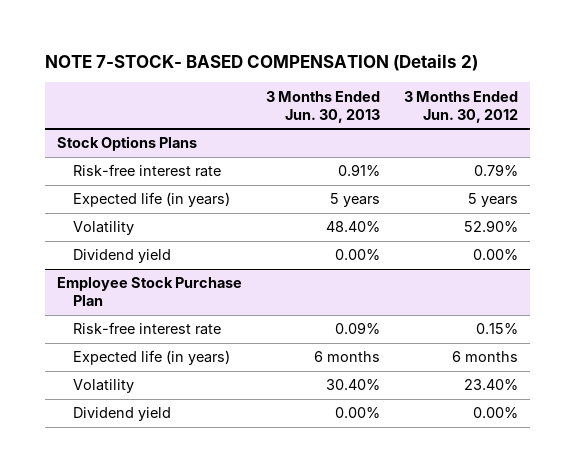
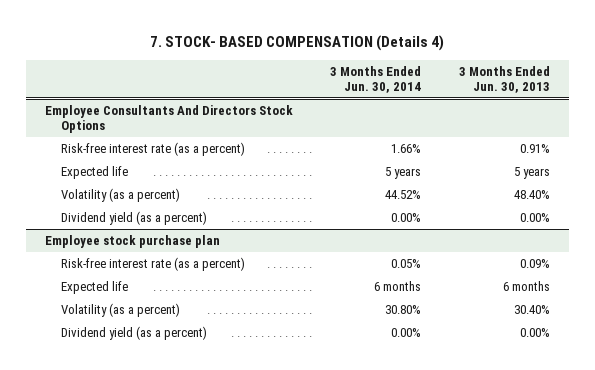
[45,53,479,71] NOTE 7-STOCK- BASED COMPENSATION (Details 2) -> [150,34,445,51] 7. STOCK- BASED COMPENSATION (Details 4)
[404,90,519,123] 3 Months Ended Jun. 30, 2012 -> none
none -> [330,65,422,94] 3 Months Ended Jun. 30, 2014
[57,136,198,152] Stock Options Plans -> none
none -> [45,105,294,134] Employee Consultants And Directors Stock Options
[72,164,221,178] Risk-free interest rate -> [60,142,245,157] Risk-free interest rate (as a percent)
[72,192,230,208] Expected life (in years) -> [60,166,128,180] Expected life
[72,221,134,236] Volatility -> [60,188,180,203] Volatility (as a percent)
[72,249,171,264] Dividend yield -> [60,211,207,226] Dividend yield (as a percent)
[57,277,243,307] Employee Stock Purchase Plan -> [45,235,221,249] Employee stock purchase plan
[72,322,221,336] Risk-free interest rate -> [60,257,245,272] Risk-free interest rate (as a percent)
[72,350,230,366] Expected life (in years) -> [60,281,128,295] Expected life
[72,379,134,394] Volatility -> [60,303,180,318] Volatility (as a percent)
[72,407,171,422] Dividend yield -> [60,326,207,341] Dividend yield (as a percent)

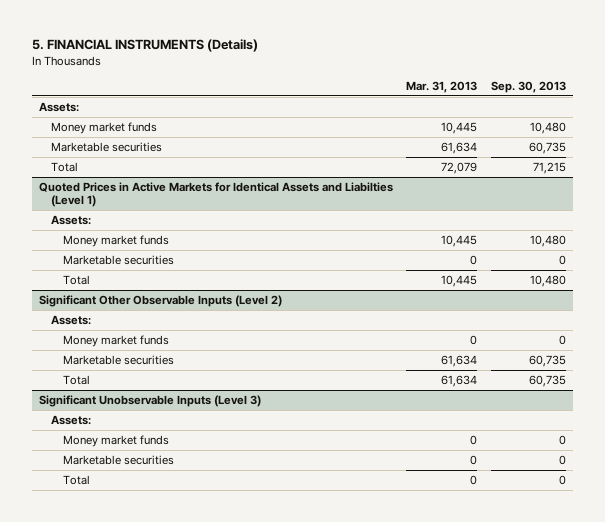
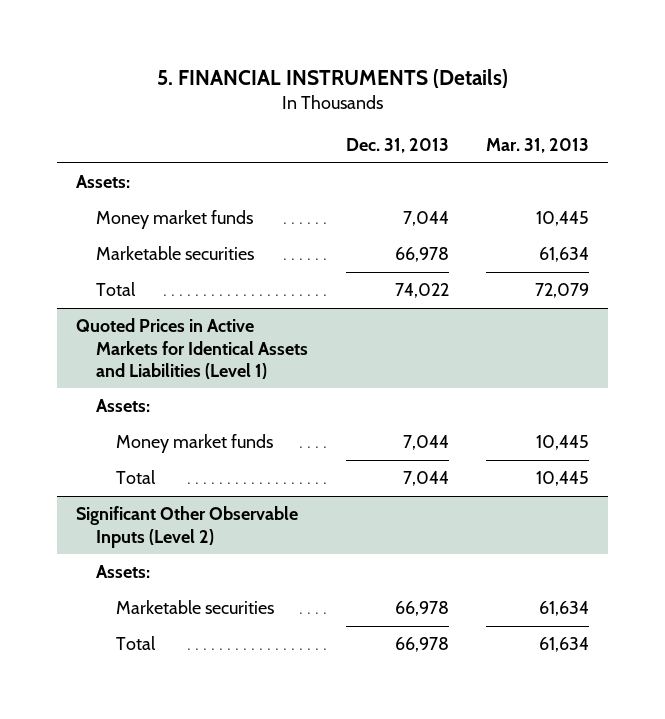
[491,80,567,93] Sep. 30, 2013 -> none
none -> [345,138,449,154] Dec. 31, 2013
[38,181,393,208] Quoted Prices in Active Markets for Identical Assets and Liabilties (Level 1) -> [75,318,308,379] Quoted Prices in Active Markets for Identical Assets and Liabilities (Level 1)
[62,254,174,265] Marketable securities -> none
[62,334,169,347] Money market funds -> none
[38,394,261,407] Significant Unobservable Inputs (Level 3) -> none
[50,414,91,425] Assets: -> none
[62,434,169,447] Money market funds -> none
[62,454,174,465] Marketable securities -> none
[62,474,90,485] Total -> none

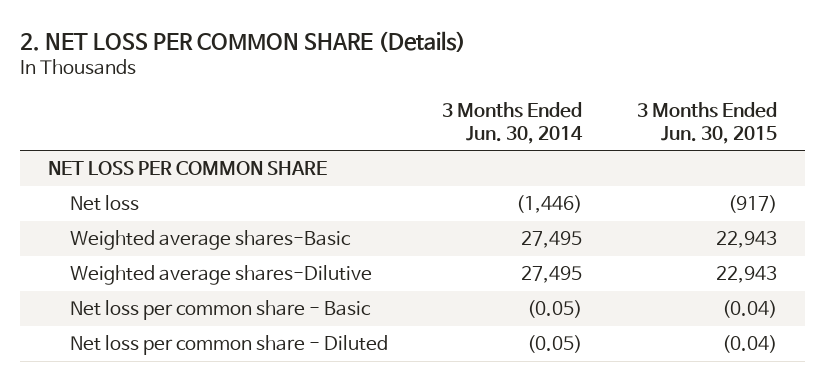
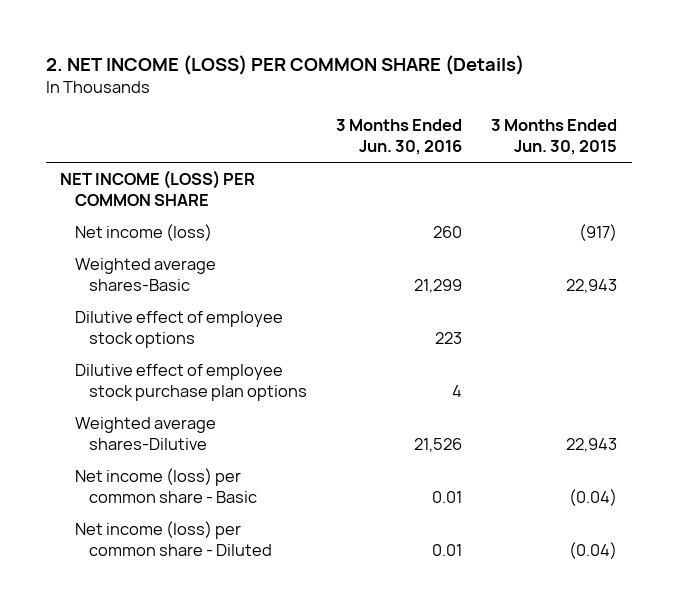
[20,31,467,53] 2. NET LOSS PER COMMON SHARE (Details) -> [45,55,524,76] 2. NET INCOME (LOSS) PER COMMON SHARE (Details)
[442,102,584,144] 3 Months Ended Jun. 30, 2014 -> none
none -> [336,119,463,156] 3 Months Ended Jun. 30, 2016
[47,161,327,176] NET LOSS PER COMMON SHARE -> [60,170,256,206] NET INCOME (LOSS) PER COMMON SHARE
[69,195,139,212] Net loss -> [74,224,212,242] Net income (loss)
none -> [74,311,283,348] Dilutive effect of employee stock options
none -> [74,364,308,401] Dilutive effect of employee stock purchase plan options
[69,300,371,321] Net loss per common share - Basic -> [74,468,258,503] Net income (loss) per common share - Basic
[69,335,388,356] Net loss per common share - Diluted -> [74,521,273,556] Net income (loss) per common share - Diluted

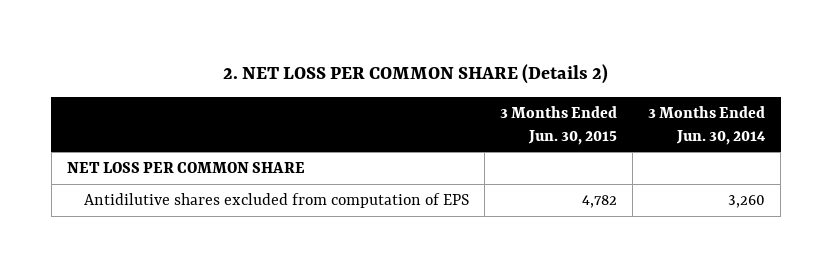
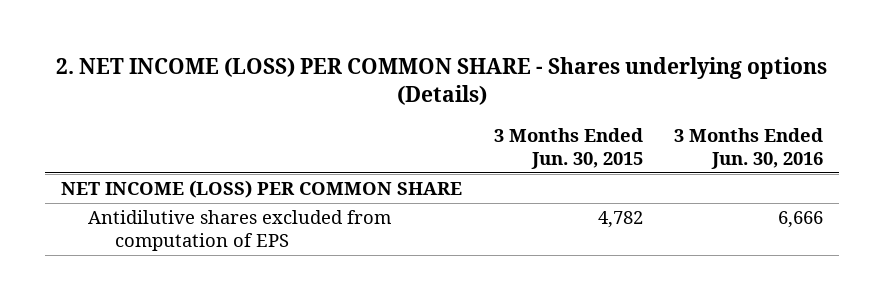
[223,64,609,85] 2. NET LOSS PER COMMON SHARE (Details 2) -> [56,56,828,106] 2. NET INCOME (LOSS) PER COMMON SHARE - Shares underlying options (Details)
[648,106,767,145] 3 Months Ended Jun. 30, 2014 -> none
none -> [674,127,824,170] 3 Months Ended Jun. 30, 2016
[66,162,305,174] NET LOSS PER COMMON SHARE -> [61,180,463,199] NET INCOME (LOSS) PER COMMON SHARE

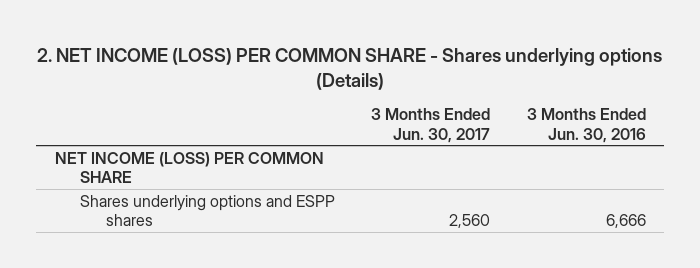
[493,127,643,170] 3 Months Ended Jun. 30, 2015 -> none
none -> [371,108,491,143] 3 Months Ended Jun. 30, 2017
[88,210,392,252] Antidilutive shares excluded from computation of EPS -> [80,194,336,226] Shares underlying options and ESPP shares

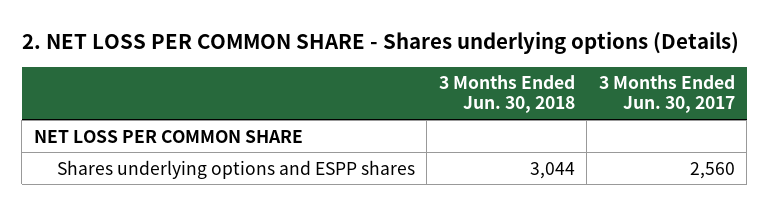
[37,47,663,90] 2. NET INCOME (LOSS) PER COMMON SHARE - Shares underlying options (Details) -> [21,30,739,54] 2. NET LOSS PER COMMON SHARE - Shares underlying options (Details)
[526,108,646,143] 3 Months Ended Jun. 30, 2016 -> none
none -> [438,75,575,114] 3 Months Ended Jun. 30, 2018
[54,151,324,183] NET INCOME (LOSS) PER COMMON SHARE -> [33,129,303,143] NET LOSS PER COMMON SHARE

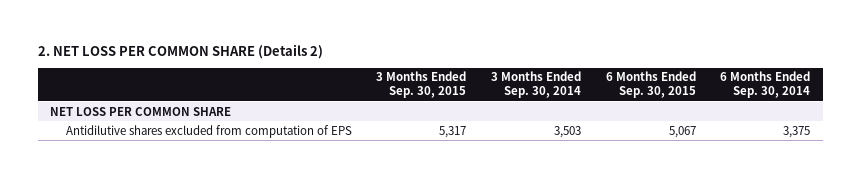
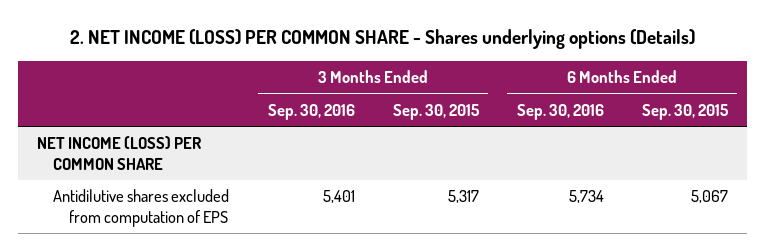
[38,44,324,60] 2. NET LOSS PER COMMON SHARE (Details 2) -> [69,29,695,50] 2. NET INCOME (LOSS) PER COMMON SHARE - Shares underlying options (Details)
[491,71,582,99] 3 Months Ended Sep. 30, 2014 -> none
[720,71,811,99] 6 Months Ended Sep. 30, 2014 -> none
none -> [267,103,355,120] Sep. 30, 2016
none -> [516,103,604,120] Sep. 30, 2016
[50,106,232,116] NET LOSS PER COMMON SHARE -> [37,136,202,171] NET INCOME (LOSS) PER COMMON SHARE

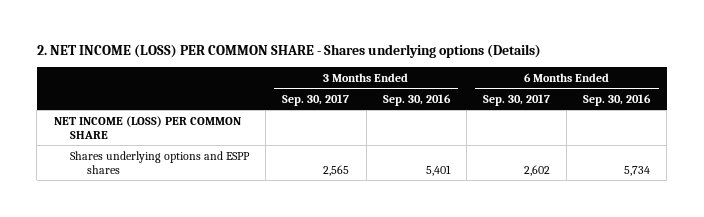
[392,103,480,120] Sep. 30, 2015 -> none
[641,103,729,120] Sep. 30, 2015 -> none
none -> [282,93,350,106] Sep. 30, 2017
none -> [482,93,550,106] Sep. 30, 2017
[53,189,230,228] Antidilutive shares excluded from computation of EPS -> [70,150,251,174] Shares underlying options and ESPP shares

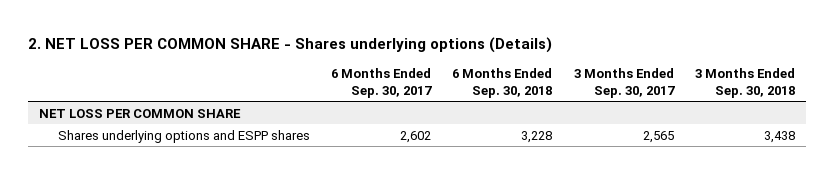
[36,44,541,59] 2. NET INCOME (LOSS) PER COMMON SHARE - Shares underlying options (Details) -> [28,36,553,53] 2. NET LOSS PER COMMON SHARE - Shares underlying options (Details)
[382,93,451,106] Sep. 30, 2016 -> none
[583,93,652,106] Sep. 30, 2016 -> none
none -> [452,67,553,98] 6 Months Ended Sep. 30, 2018
none -> [694,67,795,98] 3 Months Ended Sep. 30, 2018
[53,115,241,139] NET INCOME (LOSS) PER COMMON SHARE -> [38,108,241,118] NET LOSS PER COMMON SHARE

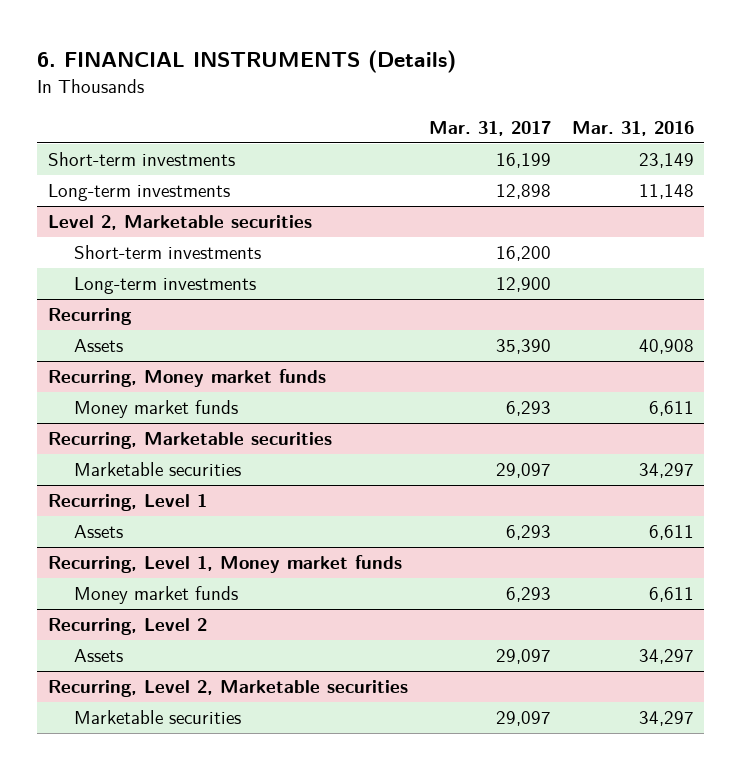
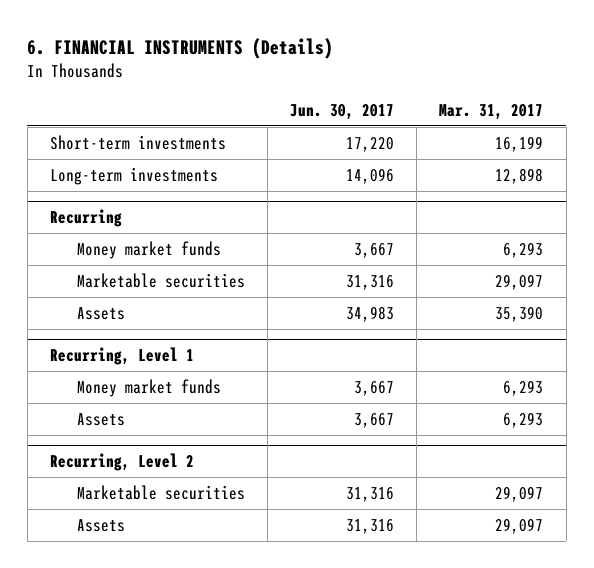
[571,120,694,136] Mar. 31, 2016 -> none
none -> [290,103,395,120] Jun. 30, 2017
[47,215,312,231] Level 2, Marketable securities -> none
[74,245,262,260] Short-term investments -> none
[74,277,257,295] Long-term investments -> none
[47,369,326,388] Recurring, Money market funds -> none
[47,432,332,450] Recurring, Marketable securities -> none
[74,339,124,353] Assets -> [76,306,125,320] Assets
[47,555,402,574] Recurring, Level 1, Money market funds -> none
[74,525,124,539] Assets -> [76,412,125,426] Assets
[47,680,408,698] Recurring, Level 2, Marketable securities -> none
[74,649,124,663] Assets -> [76,518,125,532] Assets

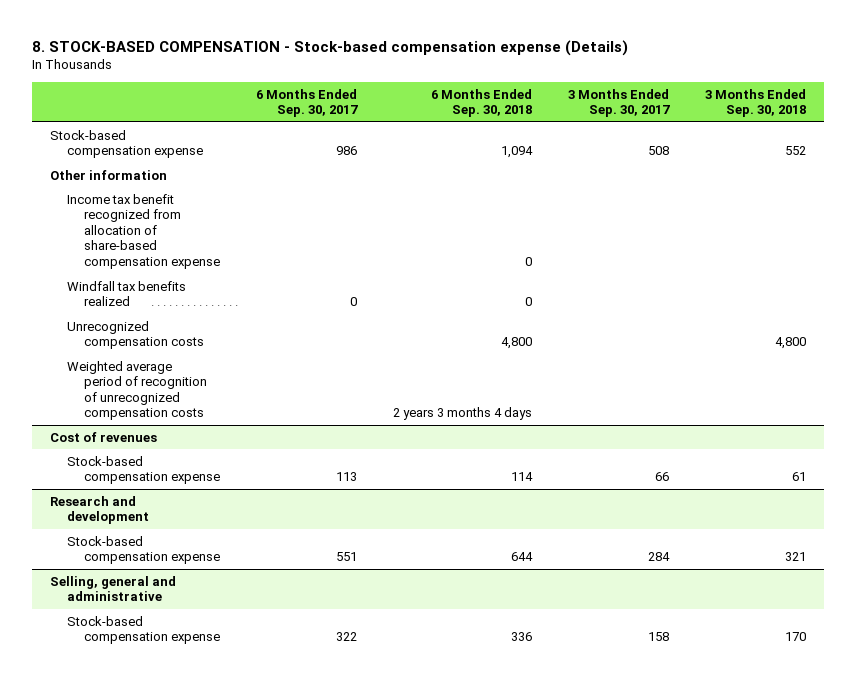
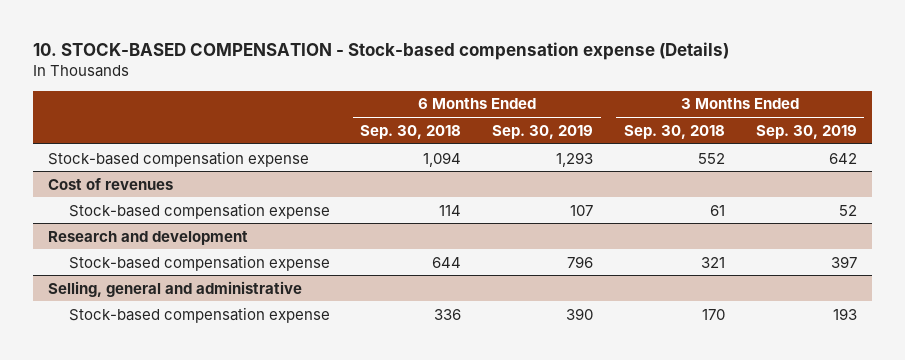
[32,40,629,57] 8. STOCK-BASED COMPENSATION - Stock-based compensation expense (Details) -> [32,41,729,60] 10. STOCK-BASED COMPENSATION - Stock-based compensation expense (Details)
[255,88,358,118] 6 Months Ended Sep. 30, 2017 -> none
[568,88,671,118] 3 Months Ended Sep. 30, 2017 -> none
none -> [492,124,594,139] Sep. 30, 2019
none -> [755,124,857,139] Sep. 30, 2019
[50,169,168,180] Other information -> none
[66,193,220,270] Income tax benefit recognized from allocation of share-based compensation expense -> none
[66,280,186,307] Windfall tax benefits realized -> none
[66,320,204,350] Unrecognized compensation costs -> none
[66,360,207,421] Weighted average period of recognition of unrecognized compensation costs -> none

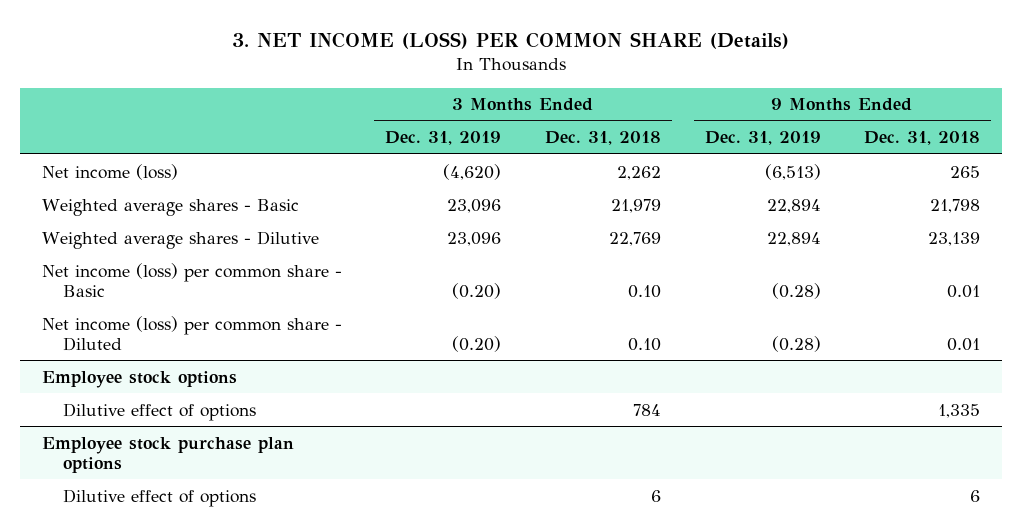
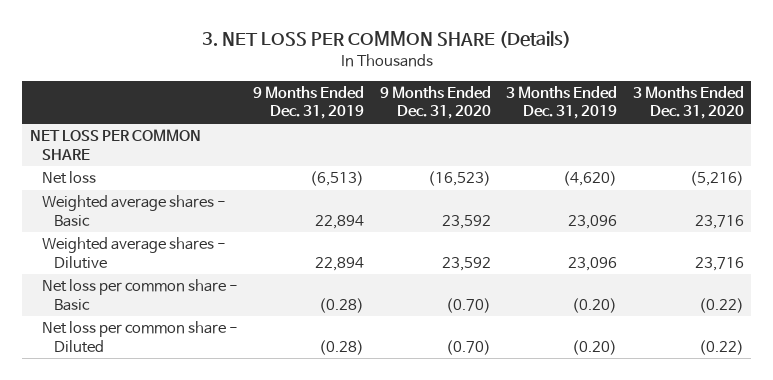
[231,31,789,49] 3. NET INCOME (LOSS) PER COMMON SHARE (Details) -> [201,31,571,49] 3. NET LOSS PER COMMON SHARE (Details)
[544,131,661,146] Dec. 31, 2018 -> none
[864,131,981,146] Dec. 31, 2018 -> none
none -> [379,86,491,120] 9 Months Ended Dec. 31, 2020
none -> [632,86,744,120] 3 Months Ended Dec. 31, 2020
none -> [29,129,201,160] NET LOSS PER COMMON SHARE
[41,163,178,180] Net income (loss) -> [41,171,96,185] Net loss
[41,370,237,388] Employee stock options -> none
[63,402,257,421] Dilutive effect of options -> none
[41,436,294,473] Employee stock purchase plan options -> none
[63,488,257,507] Dilutive effect of options -> none
[41,262,342,297] Net income (loss) per common share - Basic -> [41,279,238,311] Net loss per common share - Basic
[41,315,342,351] Net income (loss) per common share - Diluted -> [41,321,238,353] Net loss per common share - Diluted

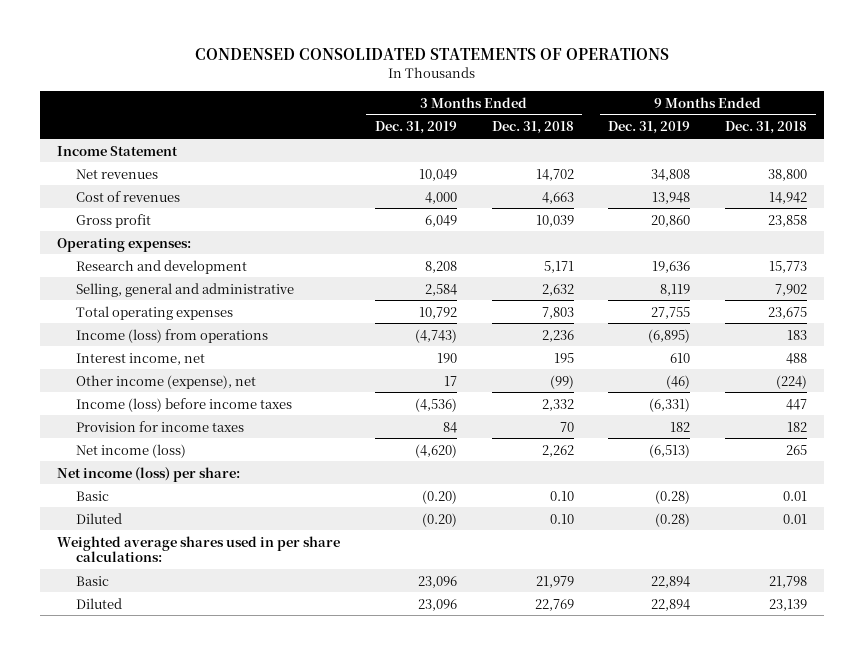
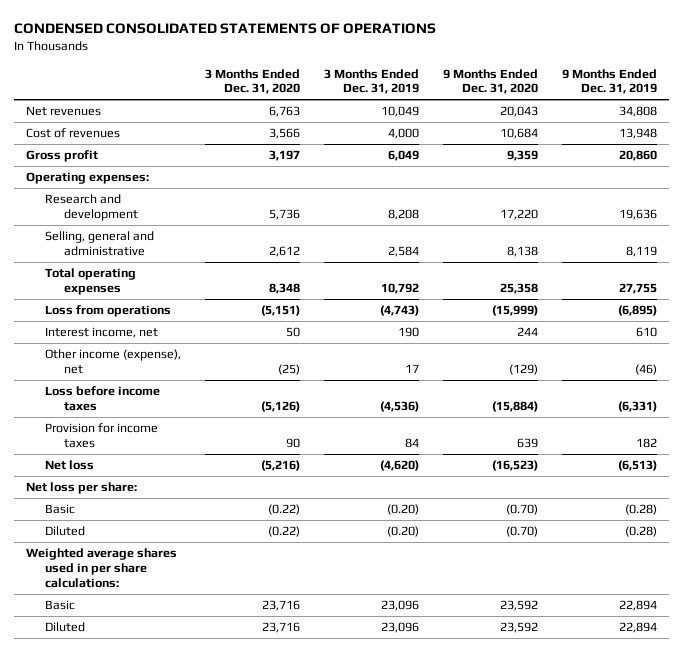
[491,121,574,135] Dec. 31, 2018 -> none
[725,121,808,135] Dec. 31, 2018 -> none
none -> [205,68,301,95] 3 Months Ended Dec. 31, 2020
none -> [442,68,538,95] 9 Months Ended Dec. 31, 2020
[57,145,179,156] Income Statement -> none
[76,328,269,343] Income (loss) from operations -> [45,305,172,318] Loss from operations
[76,397,293,412] Income (loss) before income taxes -> [45,386,161,411] Loss before income taxes
[76,443,187,458] Net income (loss) -> [45,460,95,471] Net loss
[57,466,241,482] Net income (loss) per share: -> [25,482,137,495] Net loss per share:

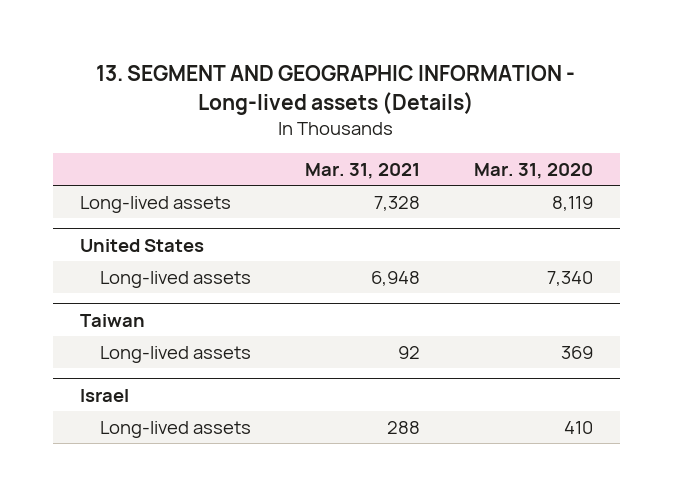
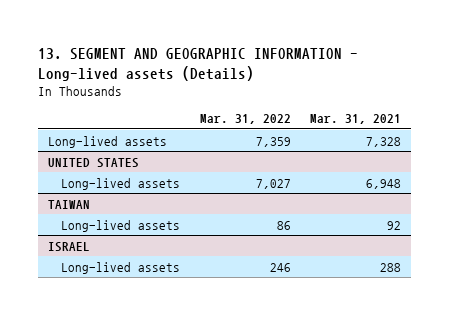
[474,162,594,179] Mar. 31, 2020 -> none
none -> [199,114,291,125] Mar. 31, 2022
[79,238,204,252] United States -> [47,157,139,168] UNITED STATES
[79,313,145,327] Taiwan -> [47,199,90,209] TAIWAN
[79,388,129,402] Israel -> [47,241,90,252] ISRAEL

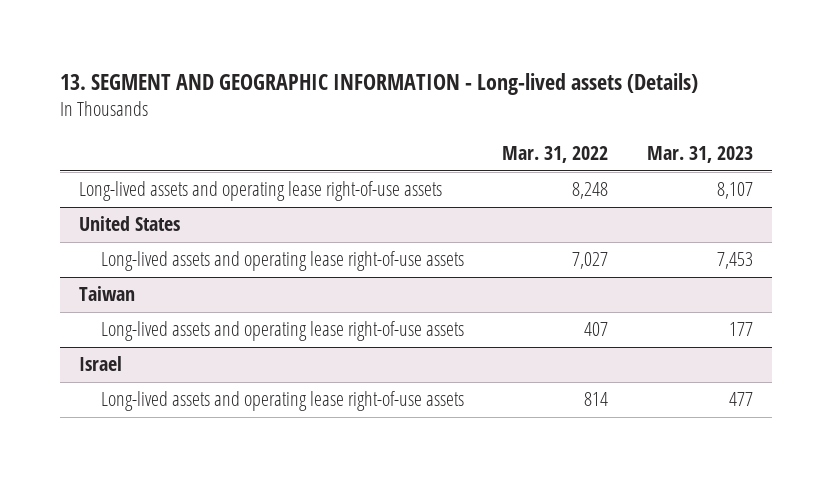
[310,114,402,125] Mar. 31, 2021 -> none
none -> [646,145,753,163] Mar. 31, 2023
[47,135,167,148] Long-lived assets -> none
[61,219,181,232] Long-lived assets -> none
[61,261,181,274] Long-lived assets -> none
none -> [79,181,443,202] Long-lived assets and operating lease right-of-use assets
[47,157,139,168] UNITED STATES -> [79,216,181,232] United States
[61,177,181,190] Long-lived assets -> [101,251,465,272] Long-lived assets and operating lease right-of-use assets
[47,199,90,209] TAIWAN -> [79,286,136,302] Taiwan
none -> [101,321,465,342] Long-lived assets and operating lease right-of-use assets
[47,241,90,252] ISRAEL -> [79,356,123,372] Israel
none -> [101,391,465,412] Long-lived assets and operating lease right-of-use assets

